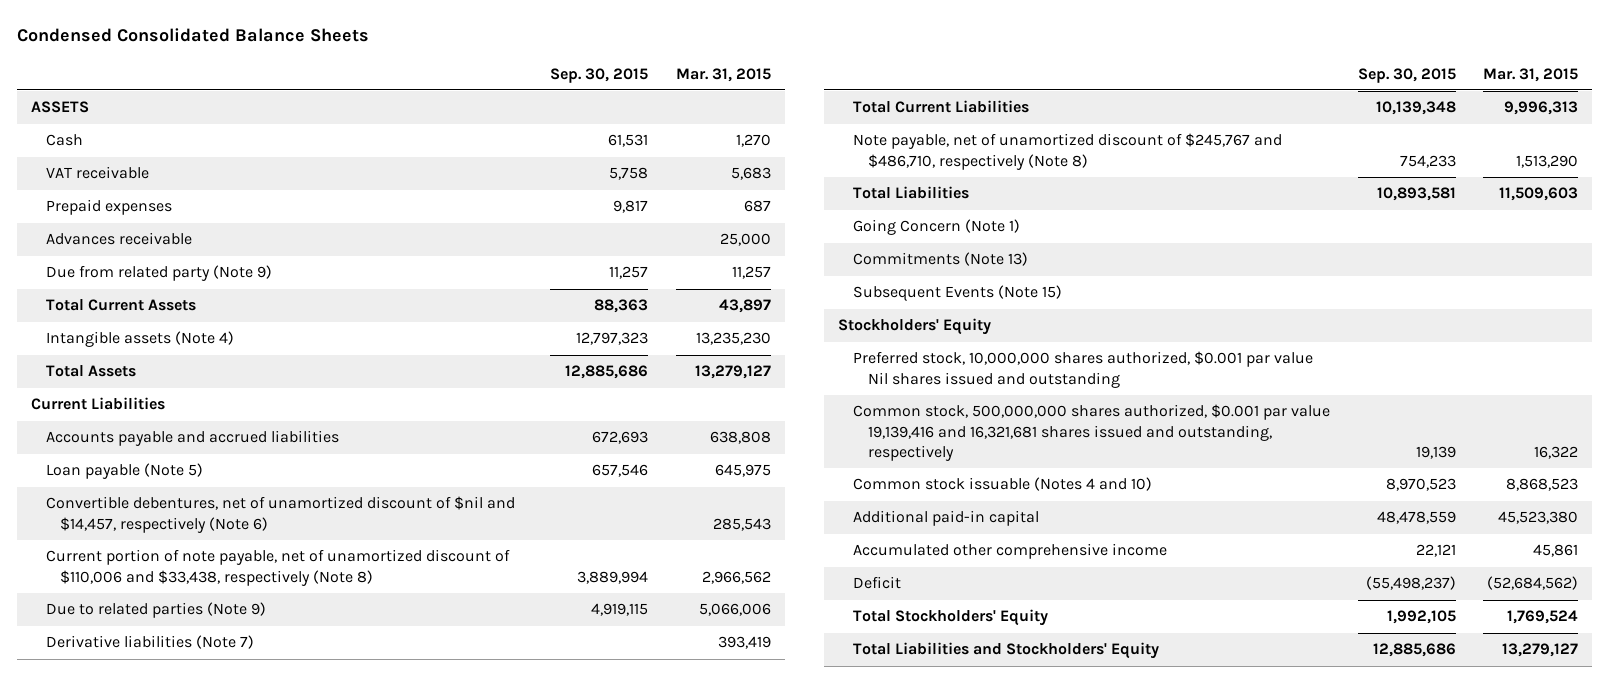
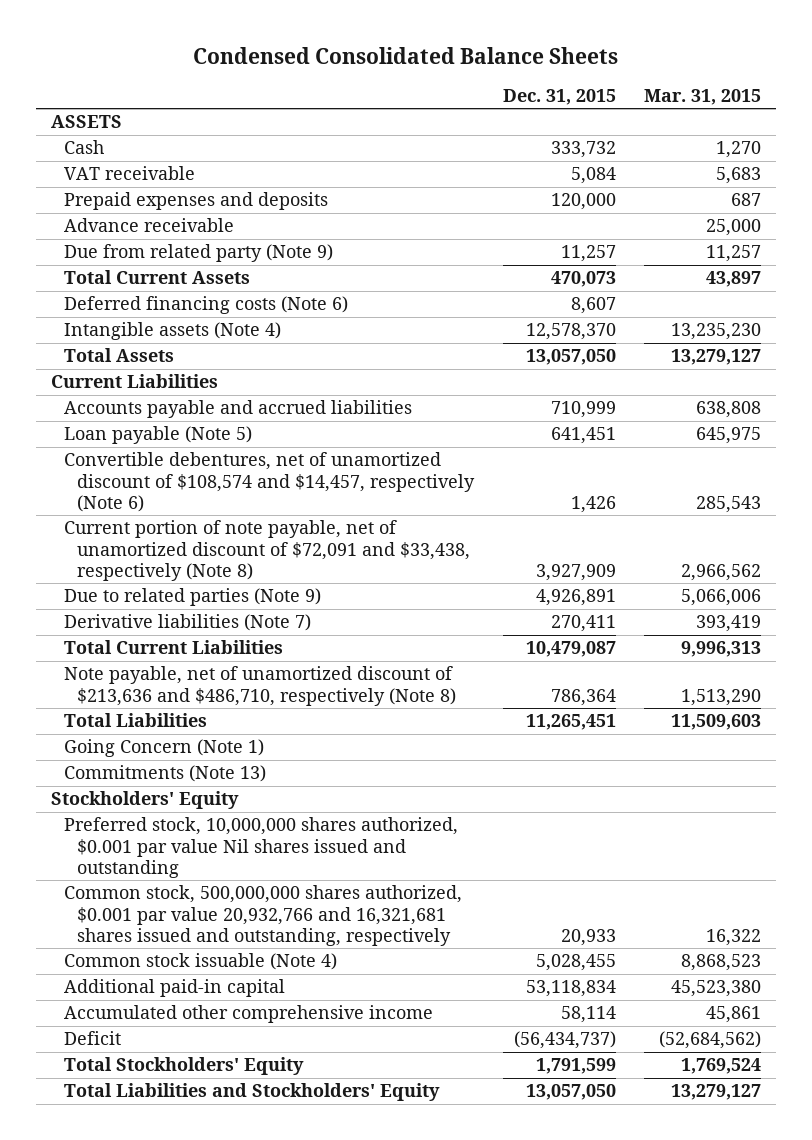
[550,67,649,83] Sep. 30, 2015 -> none
none -> [502,88,616,105] Dec. 31, 2015
[45,199,172,216] Prepaid expenses -> [63,192,328,211] Prepaid expenses and deposits
[45,232,192,246] Advances receivable -> [63,218,234,233] Advance receivable
none -> [63,296,348,315] Deferred financing costs (Note 6)
[45,496,515,533] Convertible debentures, net of unamortized discount of $nil and $14,457, respectively (Note 6) -> [63,452,475,512] Convertible debentures, net of unamortized discount of $108,574 and $14,457, respectively (Note 6)
[45,549,510,586] Current portion of note payable, net of unamortized discount of $110,006 and $33,438, respectively (Note 8) -> [63,520,470,581] Current portion of note payable, net of unamortized discount of $72,091 and $33,438, respectively (Note 8)
[852,133,1282,170] Note payable, net of unamortized discount of $245,767 and $486,710, respectively (Note 8) -> [63,666,456,706] Note payable, net of unamortized discount of $213,636 and $486,710, respectively (Note 8)
[852,285,1062,302] Subsequent Events (Note 15) -> none
[852,404,1330,461] Common stock, 500,000,000 shares authorized, $0.001 par value 19,139,416 and 16,321,681 shares issued and outstanding, respectively -> [63,885,462,946] Common stock, 500,000,000 shares authorized, $0.001 par value 20,932,766 and 16,321,681 shares issued and outstanding, respectively
[852,477,1152,492] Common stock issuable (Notes 4 and 10) -> [63,953,337,971] Common stock issuable (Note 4)

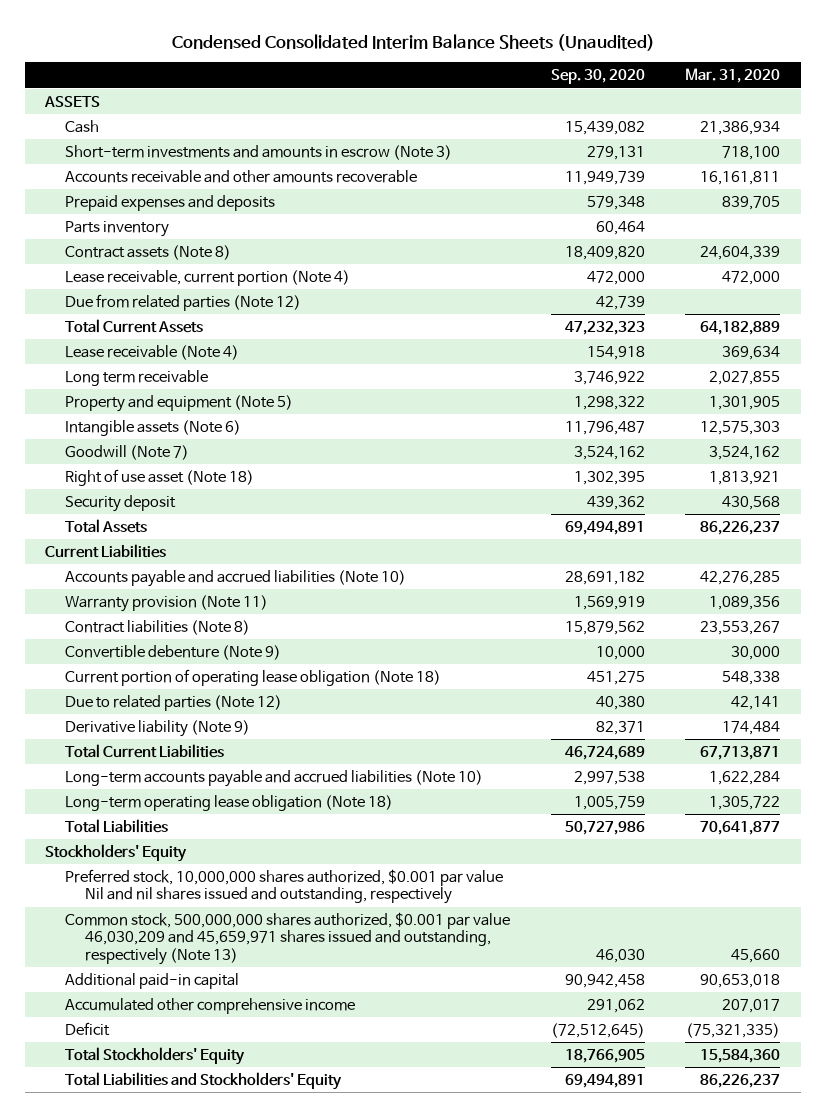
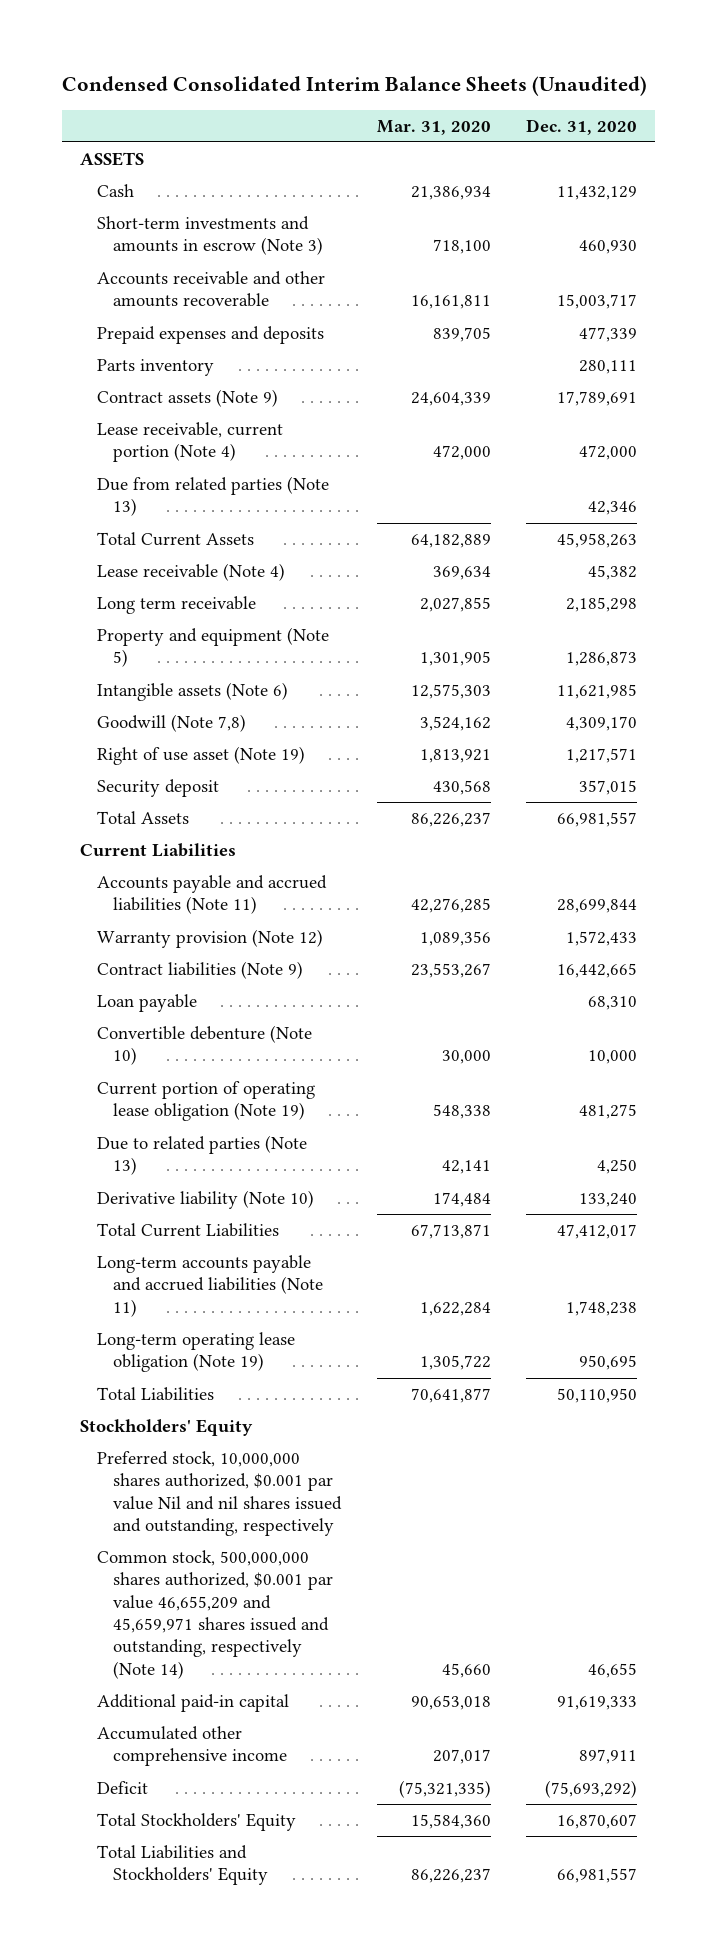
[550,69,645,85] Sep. 30, 2020 -> none
none -> [526,118,638,135] Dec. 31, 2020
[65,244,232,260] Contract assets (Note 8) -> [96,389,278,408] Contract assets (Note 9)
[65,293,302,311] Due from related parties (Note 12) -> [96,476,329,517] Due from related parties (Note 13)
[65,444,190,460] Goodwill (Note 7) -> [96,714,246,733] Goodwill (Note 7,8)
[65,468,255,486] Right of use asset (Note 18) -> [96,746,305,766] Right of use asset (Note 19)
[65,569,407,587] Accounts payable and accrued liabilities (Note 10) -> [96,875,327,915] Accounts payable and accrued liabilities (Note 11)
[65,594,269,612] Warranty provision (Note 11) -> [96,929,323,949] Warranty provision (Note 12)
[65,619,251,635] Contract liabilities (Note 8) -> [96,961,303,980] Contract liabilities (Note 9)
none -> [96,994,197,1013] Loan payable
[65,644,282,660] Convertible debenture (Note 9) -> [96,1025,312,1066] Convertible debenture (Note 10)
[65,668,442,686] Current portion of operating lease obligation (Note 18) -> [96,1081,315,1122] Current portion of operating lease obligation (Note 19)
[65,694,283,711] Due to related parties (Note 12) -> [96,1135,307,1176] Due to related parties (Note 13)
[65,719,251,737] Derivative liability (Note 9) -> [96,1190,314,1210] Derivative liability (Note 10)
[65,769,484,787] Long-term accounts payable and accrued liabilities (Note 10) -> [96,1255,324,1317] Long-term accounts payable and accrued liabilities (Note 11)
[65,794,394,811] Long-term operating lease obligation (Note 18) -> [96,1332,295,1373] Long-term operating lease obligation (Note 19)
[65,911,511,965] Common stock, 500,000,000 shares authorized, $0.001 par value 46,030,209 and 45,659,971 shares issued and outstanding, respectively (Note 13) -> [96,1550,334,1679] Common stock, 500,000,000 shares authorized, $0.001 par value 46,655,209 and 45,659,971 shares issued and outstanding, respectively (Note 14)

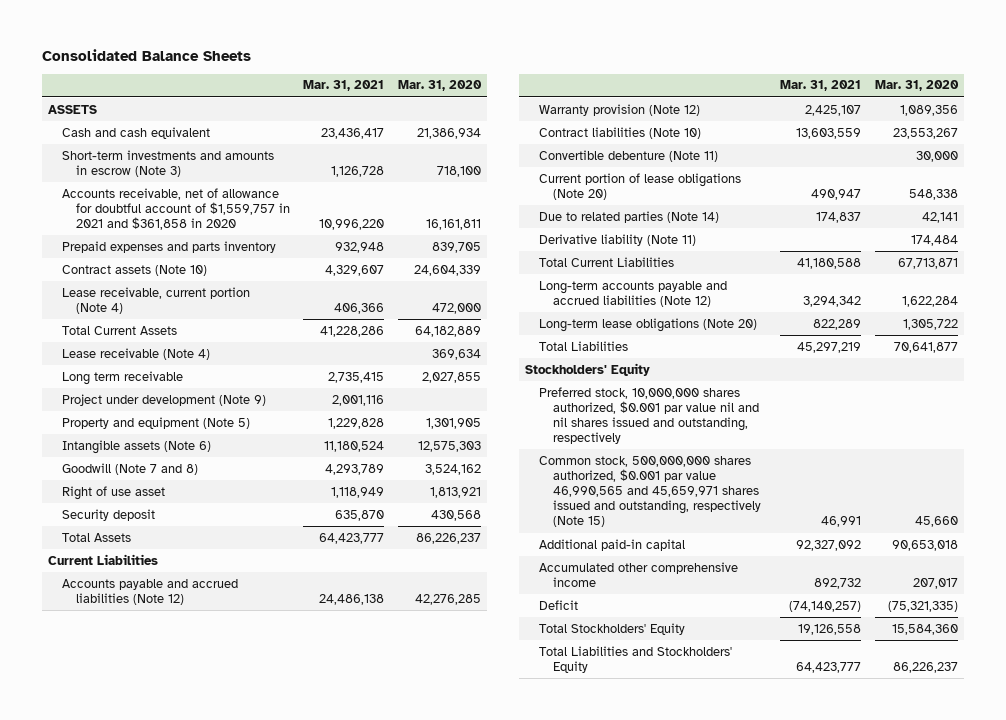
[62,76,648,97] Condensed Consolidated Interim Balance Sheets (Unaudited) -> [41,49,251,62] Consolidated Balance Sheets
[526,118,638,135] Dec. 31, 2020 -> none
none -> [303,80,385,92] Mar. 31, 2021
[96,184,134,198] Cash -> [62,126,211,139] Cash and cash equivalent
[96,359,214,377] Parts inventory -> none
[96,271,325,308] Accounts receivable and other amounts recoverable -> [62,187,290,231] Accounts receivable, net of allowance for doubtful account of $1,559,757 in 2021 and $361,858 in 2020
[96,326,324,345] Prepaid expenses and deposits -> [62,240,277,253] Prepaid expenses and parts inventory
[96,389,278,408] Contract assets (Note 9) -> [62,264,208,276] Contract assets (Note 10)
[96,476,329,517] Due from related parties (Note 13) -> none
none -> [62,393,267,406] Project under development (Note 9)
[96,714,246,733] Goodwill (Note 7,8) -> [62,462,199,475] Goodwill (Note 7 and 8)
[96,746,305,766] Right of use asset (Note 19) -> [62,485,166,500] Right of use asset
[96,875,327,915] Accounts payable and accrued liabilities (Note 11) -> [62,578,239,605] Accounts payable and accrued liabilities (Note 12)
[96,994,197,1013] Loan payable -> none
[96,961,303,980] Contract liabilities (Note 9) -> [539,126,702,139] Contract liabilities (Note 10)
[96,1025,312,1066] Convertible debenture (Note 10) -> [539,149,719,162] Convertible debenture (Note 11)
[96,1081,315,1122] Current portion of operating lease obligation (Note 19) -> [539,172,742,200] Current portion of lease obligations (Note 20)
[96,1135,307,1176] Due to related parties (Note 13) -> [539,210,720,223] Due to related parties (Note 14)
[96,1190,314,1210] Derivative liability (Note 10) -> [539,233,697,246] Derivative liability (Note 11)
[96,1255,324,1317] Long-term accounts payable and accrued liabilities (Note 11) -> [539,280,728,307] Long-term accounts payable and accrued liabilities (Note 12)
[96,1332,295,1373] Long-term operating lease obligation (Note 19) -> [539,317,758,332] Long-term lease obligations (Note 20)
[96,1451,343,1536] Preferred stock, 10,000,000 shares authorized, $0.001 par value Nil and nil shares issued and outstanding, respectively -> [539,386,759,445] Preferred stock, 10,000,000 shares authorized, $0.001 par value nil and nil shares issued and outstanding, respectively
[96,1550,334,1679] Common stock, 500,000,000 shares authorized, $0.001 par value 46,655,209 and 45,659,971 shares issued and outstanding, respectively (Note 14) -> [539,455,761,528] Common stock, 500,000,000 shares authorized, $0.001 par value 46,990,565 and 45,659,971 shares issued and outstanding, respectively (Note 15)

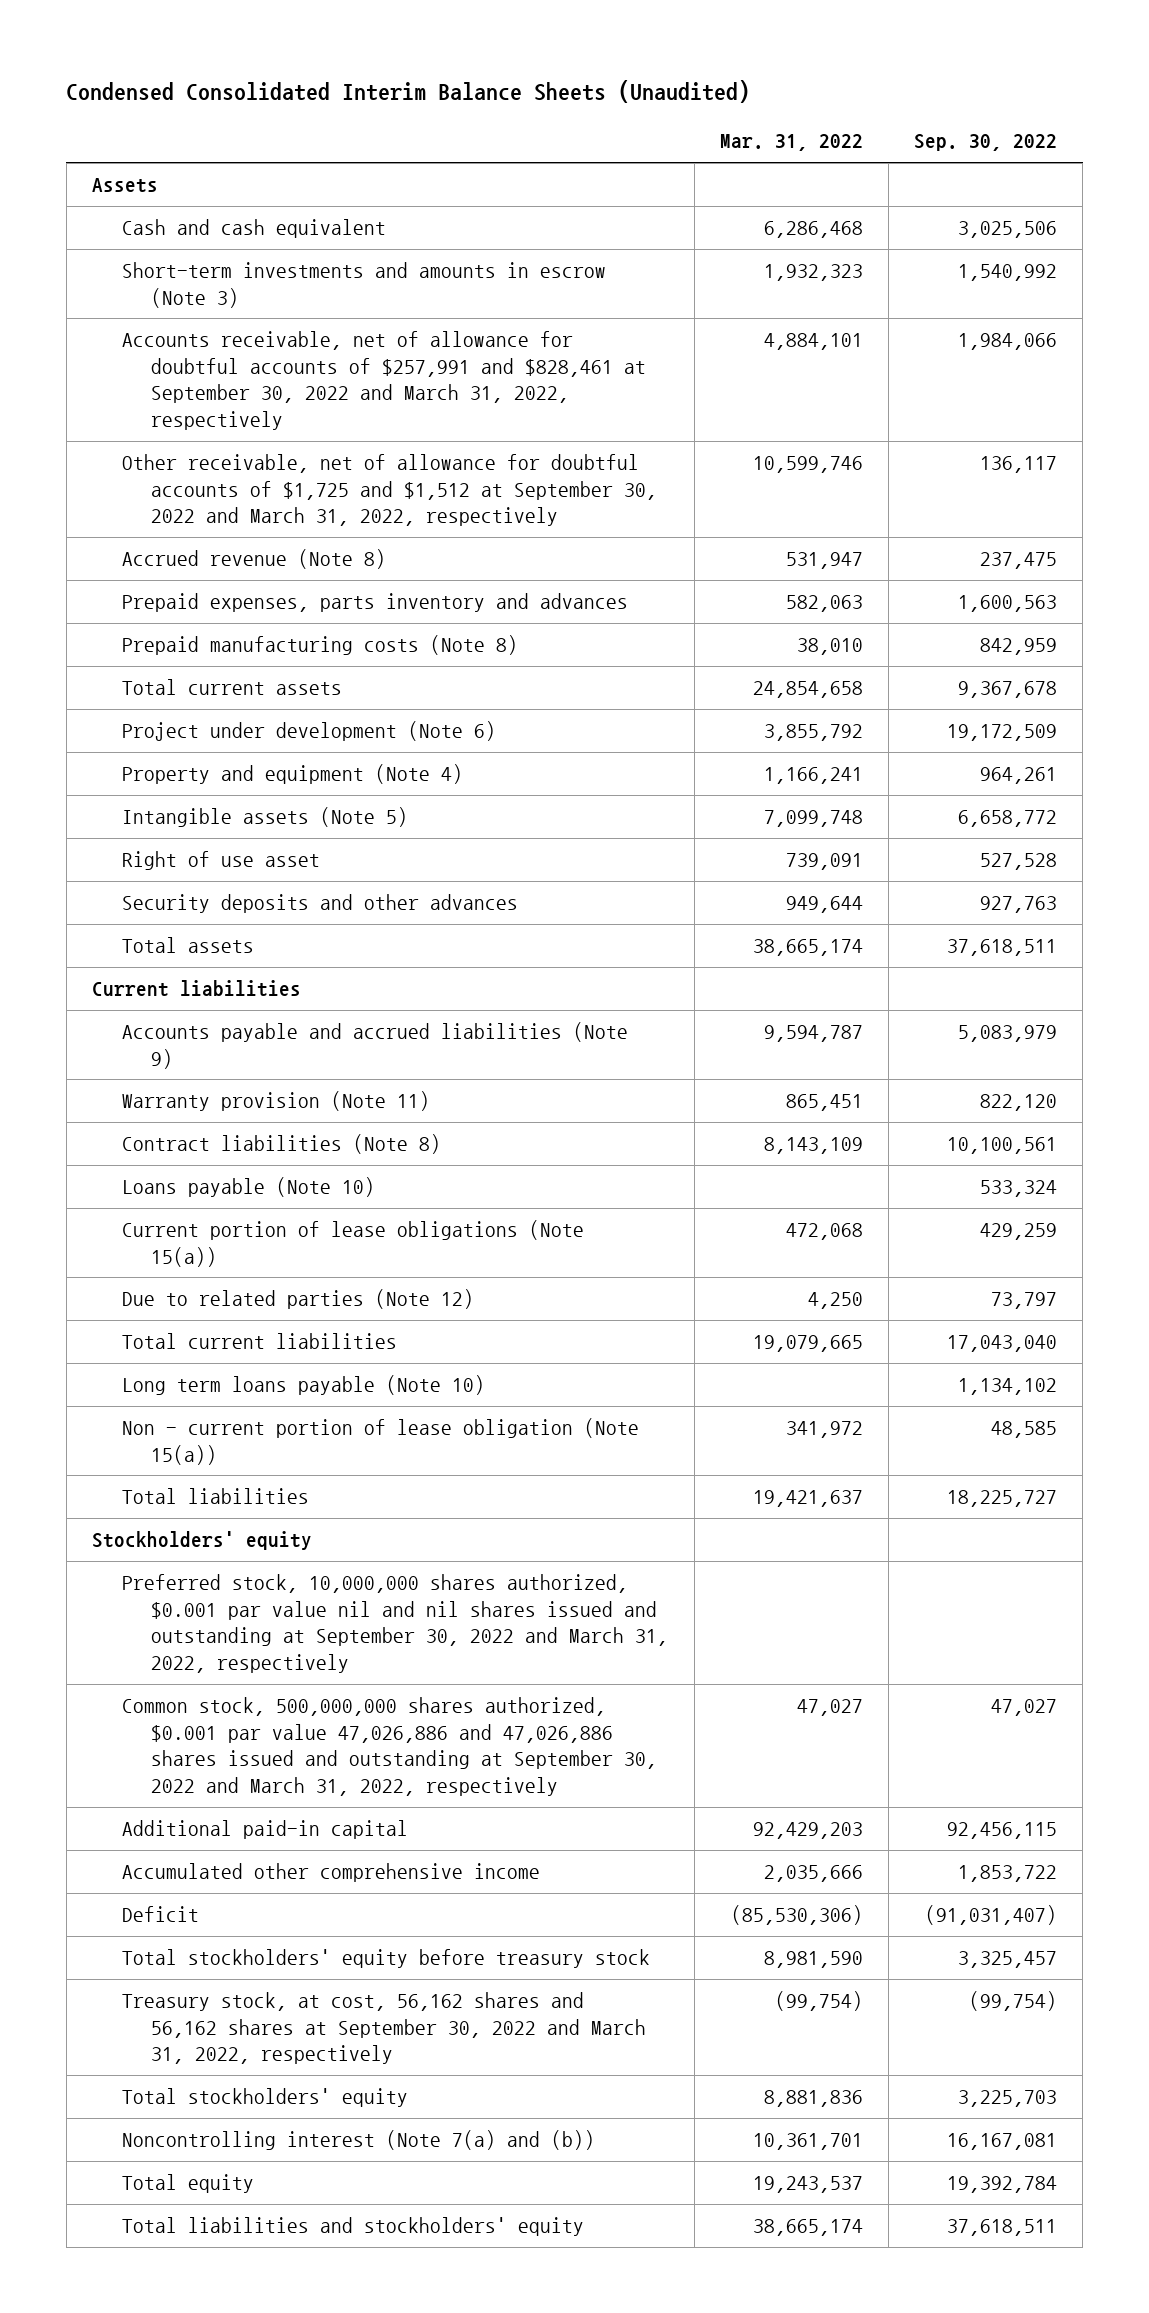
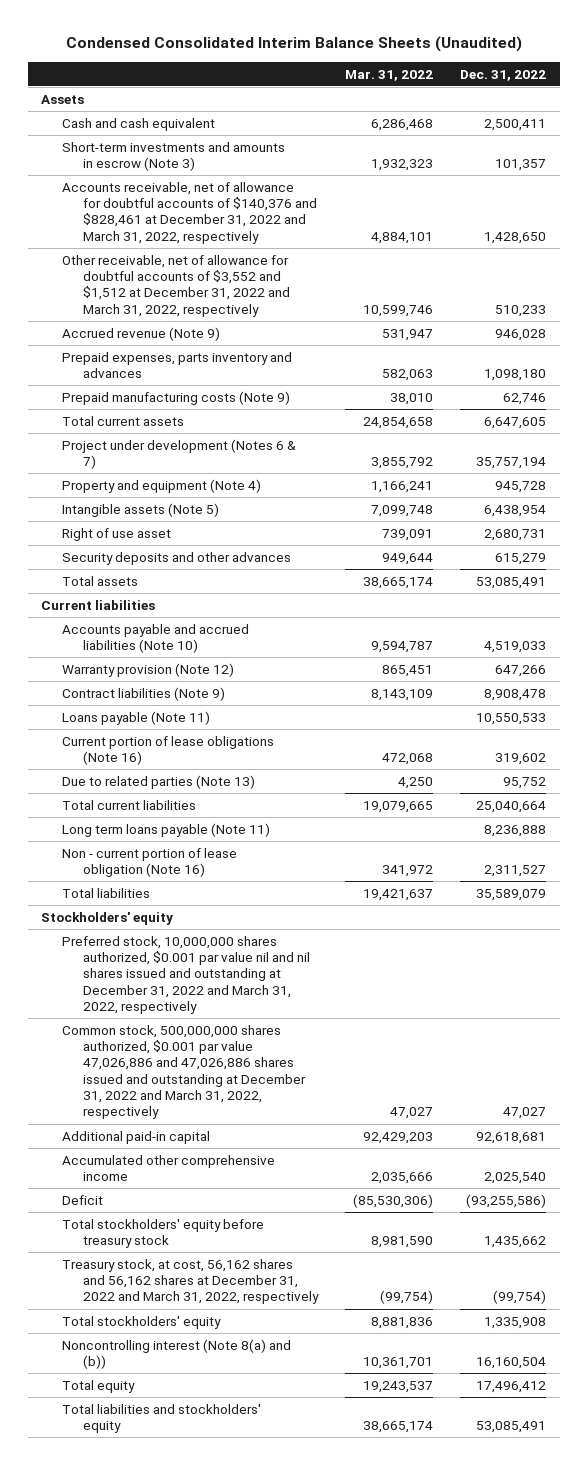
[914,134,1058,152] Sep. 30, 2022 -> none
none -> [460,69,547,81] Dec. 31, 2022
[121,331,647,431] Accounts receivable, net of allowance for doubtful accounts of $257,991 and $828,461 at September 30, 2022 and March 31, 2022, respectively -> [62,181,317,244] Accounts receivable, net of allowance for doubtful accounts of $140,376 and $828,461 at December 31, 2022 and March 31, 2022, respectively
[121,454,658,527] Other receivable, net of allowance for doubtful accounts of $1,725 and $1,512 at September 30, 2022 and March 31, 2022, respectively -> [62,254,290,317] Other receivable, net of allowance for doubtful accounts of $3,552 and $1,512 at December 31, 2022 and March 31, 2022, respectively
[121,549,386,570] Accrued revenue (Note 8) -> [62,326,221,341] Accrued revenue (Note 9)
[121,635,518,656] Prepaid manufacturing costs (Note 8) -> [62,390,291,405] Prepaid manufacturing costs (Note 9)
[121,721,496,742] Project under development (Note 6) -> [62,438,297,470] Project under development (Notes 6 & 7)
[121,1022,628,1069] Accounts payable and accrued liabilities (Note 9) -> [62,623,250,654] Accounts payable and accrued liabilities (Note 10)
[121,1091,430,1112] Warranty provision (Note 11) -> [62,662,235,677] Warranty provision (Note 12)
[121,1134,441,1155] Contract liabilities (Note 8) -> [62,686,226,701] Contract liabilities (Note 9)
[121,1177,375,1198] Loans payable (Note 10) -> [62,710,211,725] Loans payable (Note 11)
[121,1220,584,1267] Current portion of lease obligations (Note 15(a)) -> [62,735,275,766] Current portion of lease obligations (Note 16)
[121,1289,474,1310] Due to related parties (Note 12) -> [62,774,256,789] Due to related parties (Note 13)
[121,1375,485,1396] Long term loans payable (Note 10) -> [62,822,271,837] Long term loans payable (Note 11)
[121,1418,639,1465] Non - current portion of lease obligation (Note 15(a)) -> [62,847,238,878] Non - current portion of lease obligation (Note 16)
[121,1574,669,1674] Preferred stock, 10,000,000 shares authorized, $0.001 par value nil and nil shares issued and outstanding at September 30, 2022 and March 31, 2022, respectively -> [62,935,310,1014] Preferred stock, 10,000,000 shares authorized, $0.001 par value nil and nil shares issued and outstanding at December 31, 2022 and March 31, 2022, respectively
[121,1697,658,1797] Common stock, 500,000,000 shares authorized, $0.001 par value 47,026,886 and 47,026,886 shares issued and outstanding at September 30, 2022 and March 31, 2022, respectively -> [62,1024,306,1120] Common stock, 500,000,000 shares authorized, $0.001 par value 47,026,886 and 47,026,886 shares issued and outstanding at December 31, 2022 and March 31, 2022, respectively
[121,1992,647,2065] Treasury stock, at cost, 56,162 shares and 56,162 shares at September 30, 2022 and March 31, 2022, respectively -> [62,1258,319,1305] Treasury stock, at cost, 56,162 shares and 56,162 shares at December 31, 2022 and March 31, 2022, respectively
[121,2130,595,2151] Noncontrolling interest (Note 7(a) and (b)) -> [62,1338,292,1370] Noncontrolling interest (Note 8(a) and (b))

